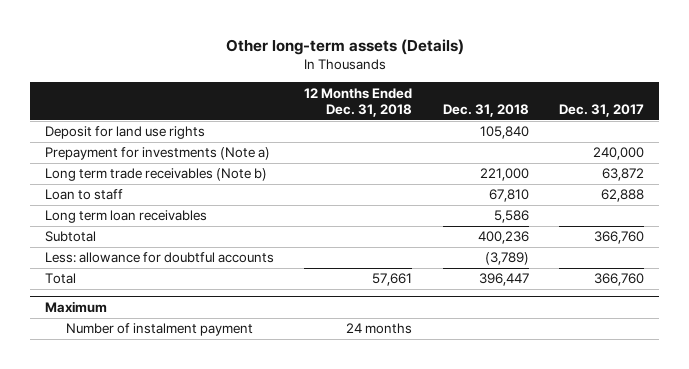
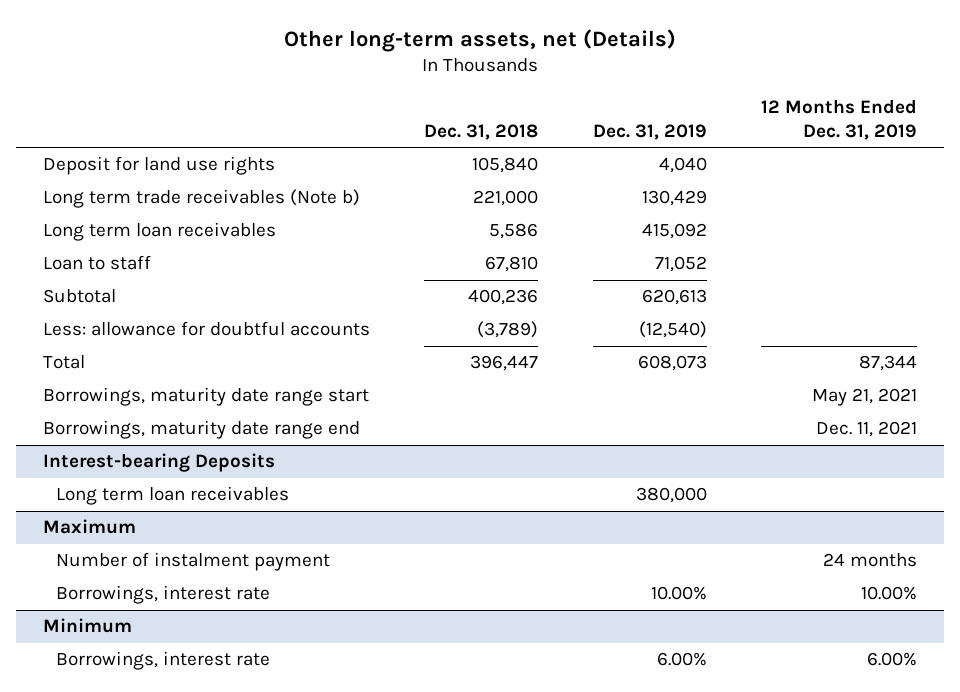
[225,38,464,55] Other long-term assets (Details) -> [284,28,677,52] Other long-term assets, net (Details)
[304,87,413,117] 12 Months Ended Dec. 31, 2018 -> none
[559,103,645,117] Dec. 31, 2017 -> none
none -> [592,124,707,141] Dec. 31, 2019
none -> [761,98,918,141] 12 Months Ended Dec. 31, 2019
[45,147,271,161] Prepayment for investments (Note a) -> none
[45,189,124,201] Loan to staff -> [43,255,152,271] Loan to staff
none -> [43,387,370,407] Borrowings, maturity date range start
none -> [43,420,361,440] Borrowings, maturity date range end
none -> [43,453,276,473] Interest-bearing Deposits
none -> [56,486,290,506] Long term loan receivables
none -> [56,585,271,605] Borrowings, interest rate
none -> [43,618,133,634] Minimum
none -> [56,651,271,671] Borrowings, interest rate

